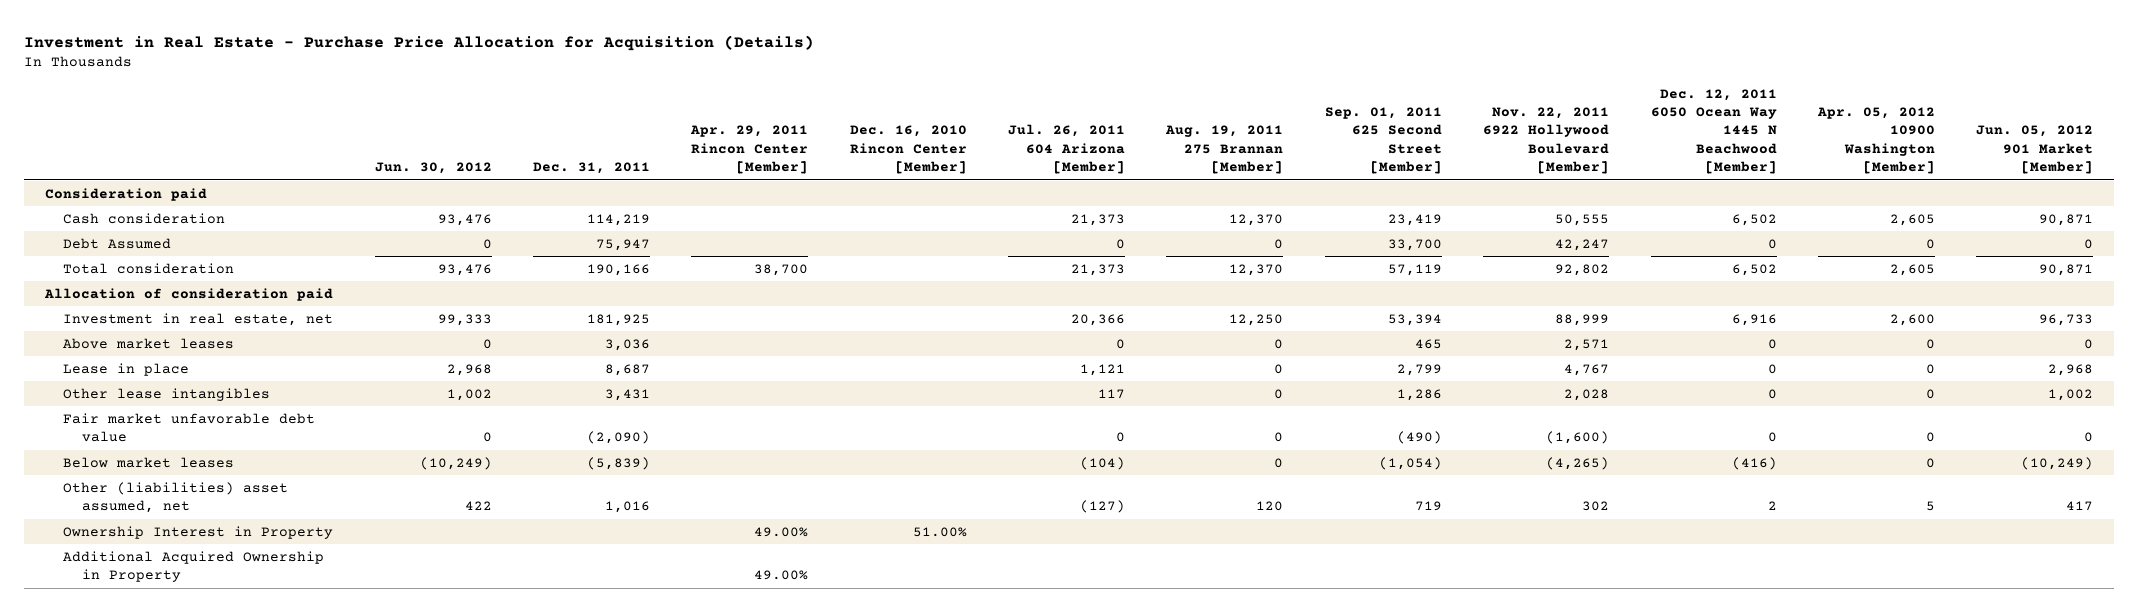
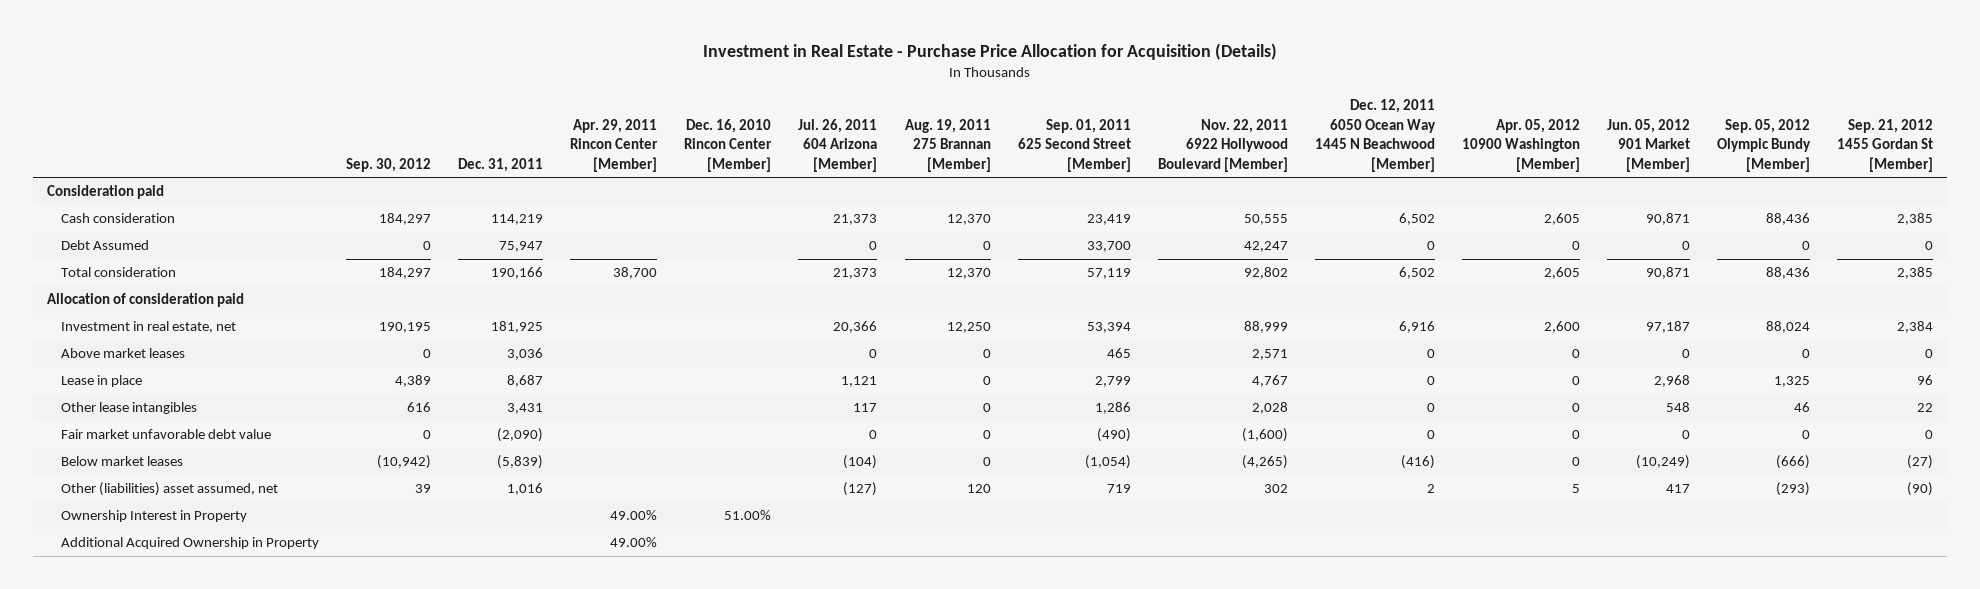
[374,162,492,175] Jun. 30, 2012 -> none
none -> [346,157,432,172] Sep. 30, 2012
none -> [1717,118,1812,172] Sep. 05, 2012 Olympic Bundy [Member]
none -> [1837,118,1934,172] Sep. 21, 2012 1455 Gordan St [Member]
[2039,313,2094,326] 96,733 -> [1645,321,1690,334] 97,187
[2048,388,2094,401] 1,002 -> [1665,402,1690,413] 548

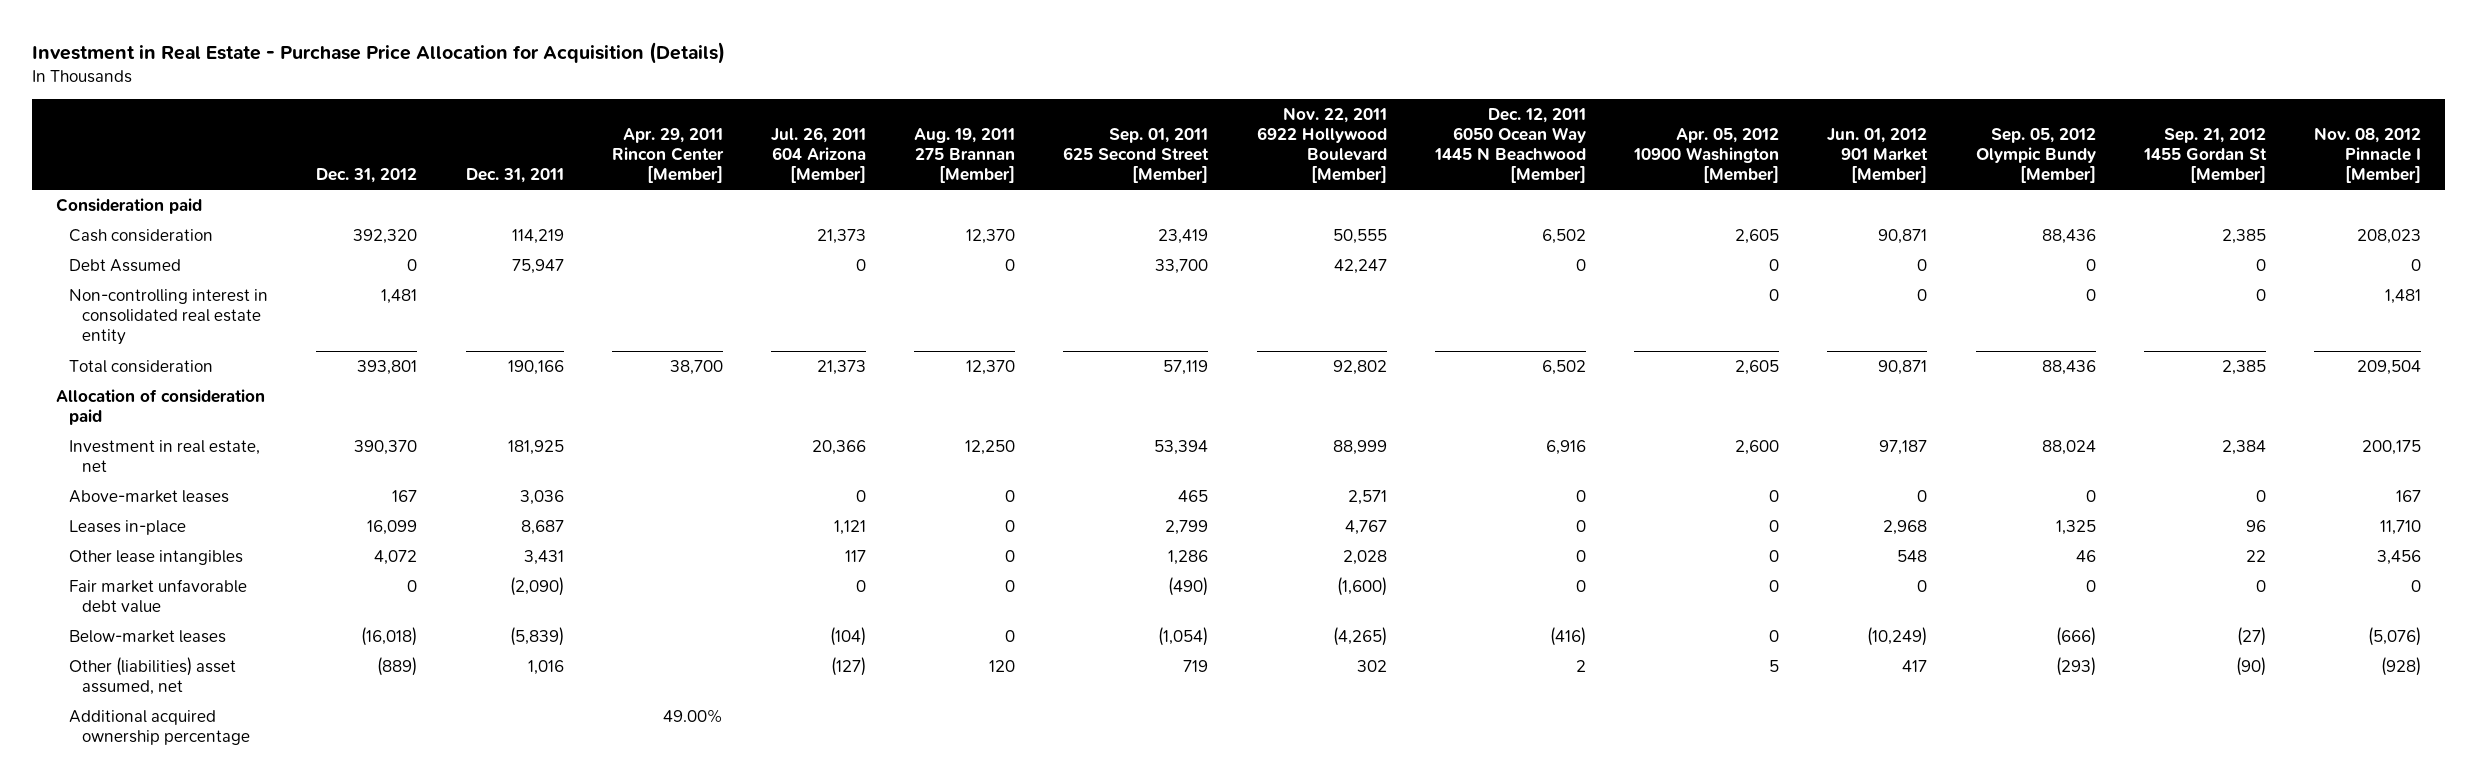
[346,157,432,172] Sep. 30, 2012 -> none
[684,118,773,172] Dec. 16, 2010 Rincon Center [Member] -> none
[1606,118,1690,172] Jun. 05, 2012 901 Market [Member] -> none
none -> [316,167,418,183] Dec. 31, 2012
none -> [1827,127,1929,183] Jun. 01, 2012 901 Market [Member]
none -> [2314,126,2422,183] Nov. 08, 2012 Pinnacle I [Member]
none -> [69,288,269,346] Non-controlling interest in consolidated real estate entity
[61,348,186,359] Above market leases -> [69,489,230,503] Above-market leases
[61,375,143,388] Lease in place -> [69,519,187,535] Leases in-place
[61,456,184,467] Below market leases -> [69,629,227,643] Below-market leases
[61,510,248,523] Ownership Interest in Property -> none
[61,537,320,550] Additional Acquired Ownership in Property -> [69,709,250,746] Additional acquired ownership percentage

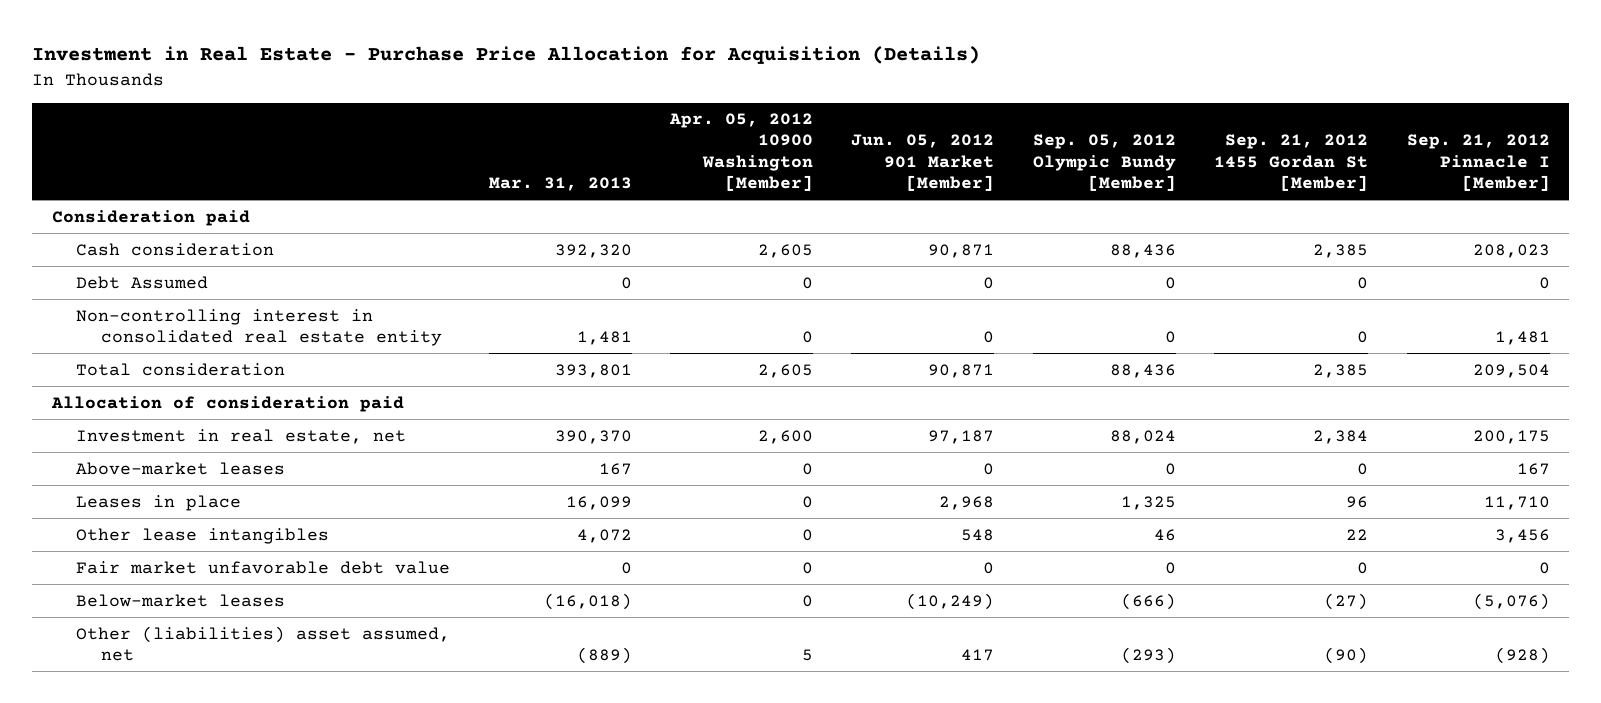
[316,167,418,183] Dec. 31, 2012 -> none
[465,167,564,183] Dec. 31, 2011 -> none
[611,127,724,183] Apr. 29, 2011 Rincon Center [Member] -> none
[770,126,866,183] Jul. 26, 2011 604 Arizona [Member] -> none
[914,127,1016,183] Aug. 19, 2011 275 Brannan [Member] -> none
[1063,127,1210,183] Sep. 01, 2011 625 Second Street [Member] -> none
[1256,106,1387,183] Nov. 22, 2011 6922 Hollywood Boulevard [Member] -> none
[1433,107,1586,183] Dec. 12, 2011 6050 Ocean Way 1445 N Beachwood [Member] -> none
[1827,127,1929,183] Jun. 01, 2012 901 Market [Member] -> none
[2314,126,2422,183] Nov. 08, 2012 Pinnacle I [Member] -> none
none -> [488,176,632,191] Mar. 31, 2013
none -> [851,134,995,191] Jun. 05, 2012 901 Market [Member]
none -> [1406,134,1550,191] Sep. 21, 2012 Pinnacle I [Member]
[69,519,187,535] Leases in-place -> [76,494,242,511] Leases in place
[69,709,250,746] Additional acquired ownership percentage -> none

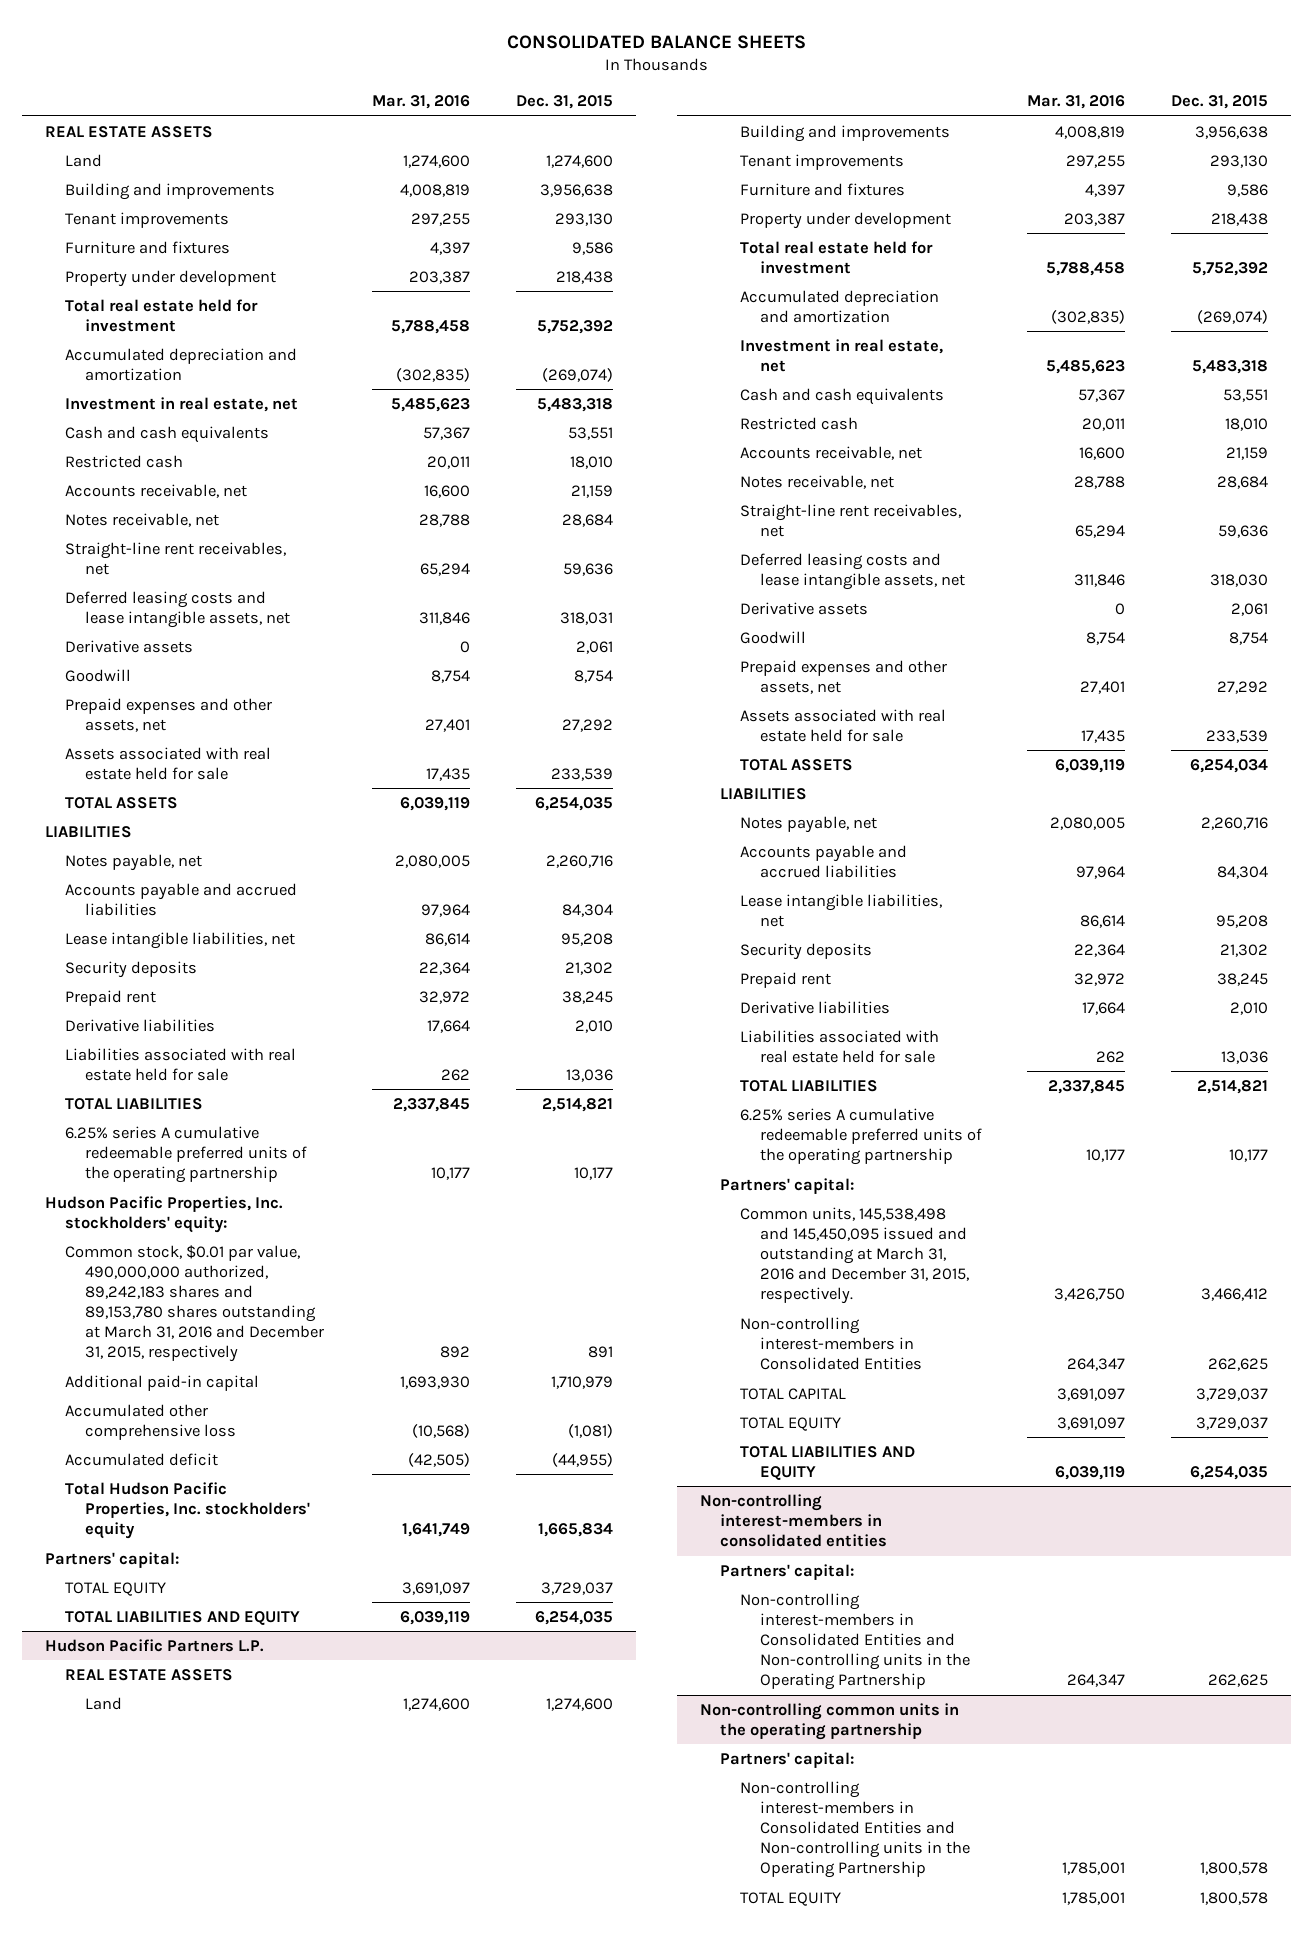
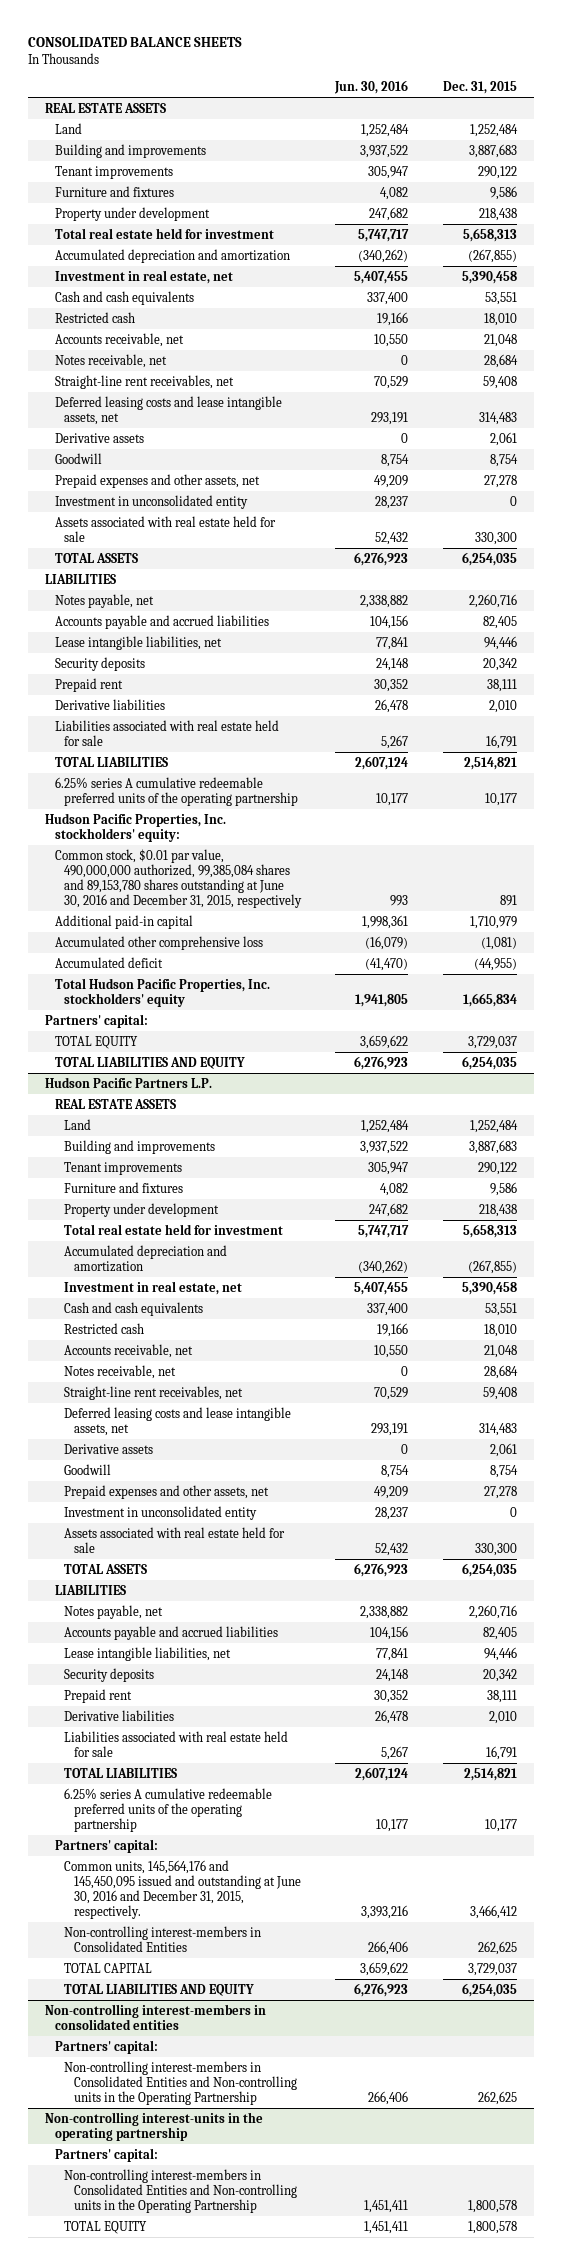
[372,95,471,110] Mar. 31, 2016 -> none
none -> [334,79,409,94] Jun. 30, 2016
[546,154,614,168] 1,274,600 -> [469,123,518,137] 1,252,484
[540,183,614,197] 3,956,638 -> [468,143,517,158] 3,887,683
[555,212,614,226] 293,130 -> [477,165,517,179] 290,122
[537,319,614,334] 5,752,392 -> [462,227,517,242] 5,658,313
[542,367,614,382] (269,074) -> [467,248,517,263] (267,855)
[537,397,614,412] 5,483,318 -> [461,270,517,284] 5,390,458
[571,484,614,498] 21,159 -> [483,333,517,347] 21,048
[563,562,614,576] 59,636 -> [482,375,517,389] 59,408
[560,611,614,625] 318,031 -> [478,411,517,425] 314,483
[562,718,614,732] 27,292 -> [483,474,517,488] 27,278
none -> [54,494,248,509] Investment in unconsolidated entity
[551,767,614,781] 233,539 -> [474,531,517,545] 330,300
[562,903,614,917] 84,304 -> [482,615,517,629] 82,405
[561,932,614,946] 95,208 -> [483,635,517,650] 94,446
[565,961,614,975] 21,302 -> [482,657,517,671] 20,342
[562,990,614,1004] 38,245 -> [486,678,517,692] 38,111
[566,1068,614,1082] 13,036 -> [485,734,517,749] 16,791
[64,1244,324,1363] Common stock, $0.01 par value, 490,000,000 authorized, 89,242,183 shares and 89,153,780 shares outstanding at March 31, 2016 and December 31, 2015, respectively -> [54,848,303,908] Common stock, $0.01 par value, 490,000,000 authorized, 99,385,084 shares and 89,153,780 shares outstanding at June 30, 2016 and December 31, 2015, respectively
[546,1697,614,1711] 1,274,600 -> [469,1119,518,1133] 1,252,484
[1195,125,1269,139] 3,956,638 -> [468,1139,517,1154] 3,887,683
[1210,154,1269,168] 293,130 -> [477,1161,517,1175] 290,122
[1192,261,1269,276] 5,752,392 -> [462,1223,517,1238] 5,658,313
[1197,309,1269,324] (269,074) -> [467,1259,517,1274] (267,855)
[1192,359,1269,374] 5,483,318 -> [461,1281,517,1295] 5,390,458
[1226,446,1269,460] 21,159 -> [483,1344,517,1358] 21,048
[1218,524,1269,538] 59,636 -> [482,1386,517,1400] 59,408
[1210,573,1269,587] 318,030 -> [478,1422,517,1436] 314,483
[1217,680,1269,694] 27,292 -> [483,1485,517,1499] 27,278
none -> [64,1505,258,1520] Investment in unconsolidated entity
[1206,729,1269,743] 233,539 -> [474,1542,517,1556] 330,300
[1190,758,1269,773] 6,254,034 -> [461,1562,517,1577] 6,254,035
[1217,865,1269,879] 84,304 -> [482,1626,517,1640] 82,405
[1216,914,1269,928] 95,208 -> [483,1646,517,1661] 94,446
[1220,943,1269,957] 21,302 -> [482,1668,517,1682] 20,342
[1217,972,1269,986] 38,245 -> [486,1689,517,1703] 38,111
[1221,1050,1269,1064] 13,036 -> [485,1745,517,1760] 16,791
[739,1206,969,1305] Common units, 145,538,498 and 145,450,095 issued and outstanding at March 31, 2016 and December 31, 2015, respectively. -> [64,1859,302,1919] Common units, 145,564,176 and 145,450,095 issued and outstanding at June 30, 2016 and December 31, 2015, respectively.
[739,1416,841,1431] TOTAL EQUITY -> none
[700,1702,960,1740] Non-controlling common units in the operating partnership -> [45,2111,264,2141] Non-controlling interest-units in the operating partnership

